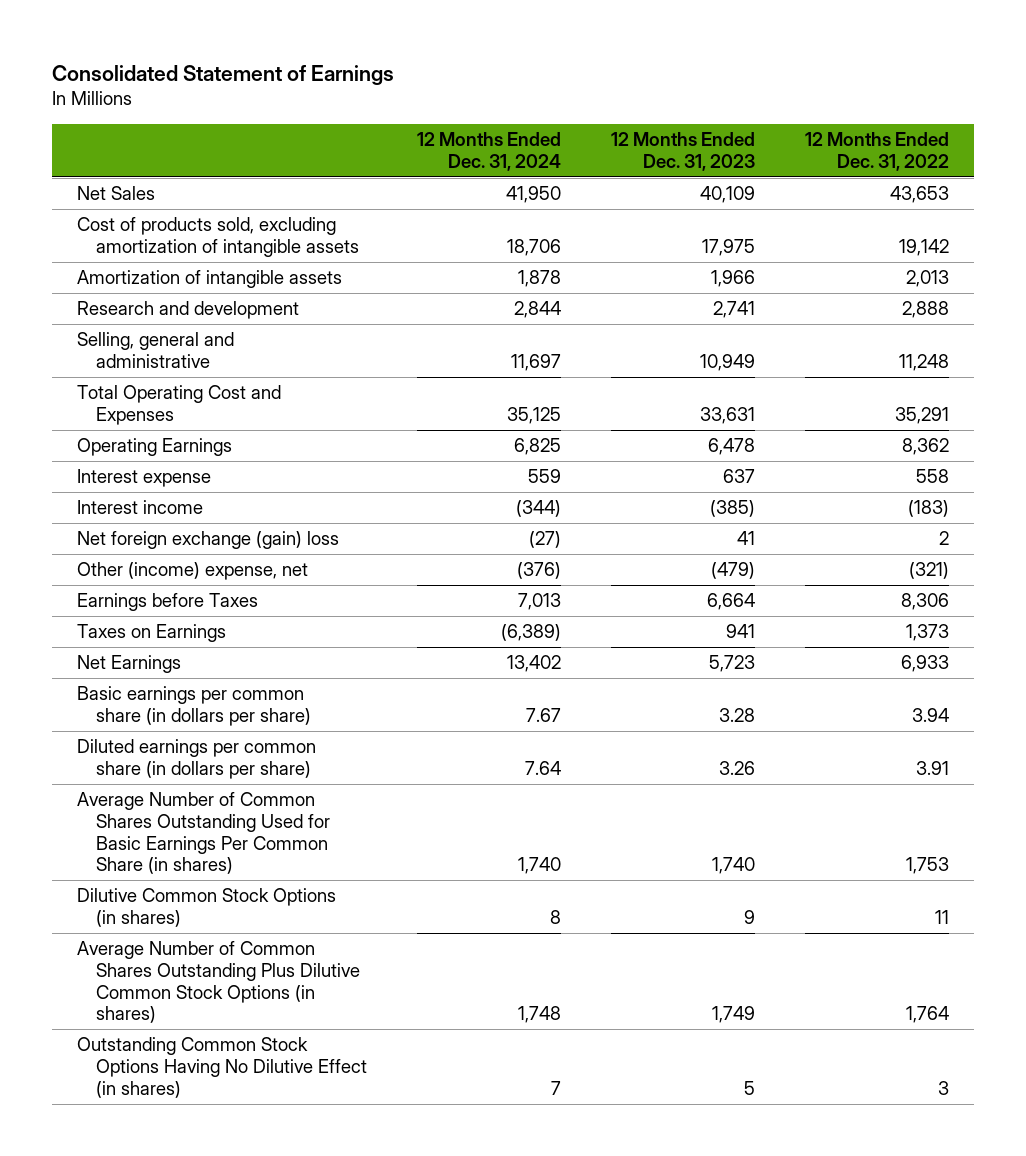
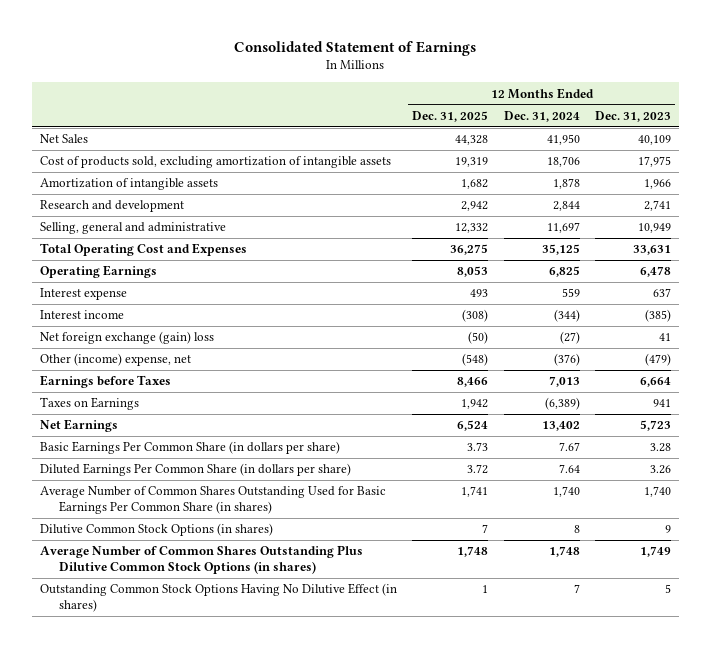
[805,132,950,171] 12 Months Ended Dec. 31, 2022 -> none
none -> [412,110,489,122] Dec. 31, 2025
[76,686,312,727] Basic earnings per common share (in dollars per share) -> [39,441,340,455] Basic Earnings Per Common Share (in dollars per share)
[76,739,316,780] Diluted earnings per common share (in dollars per share) -> [39,463,351,477] Diluted Earnings Per Common Share (in dollars per share)

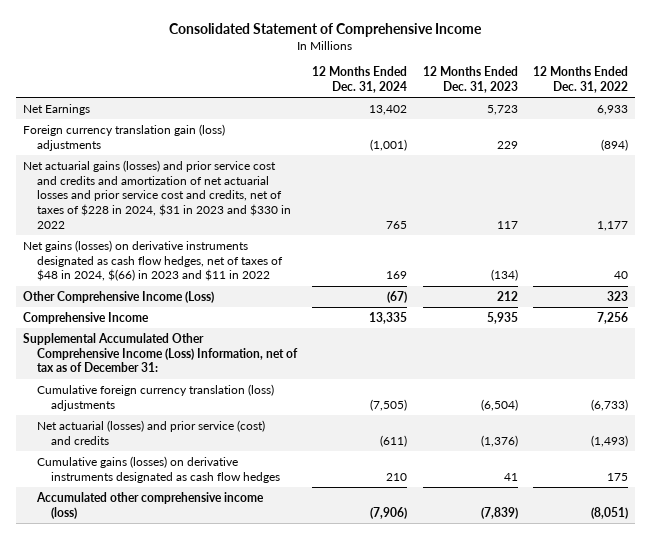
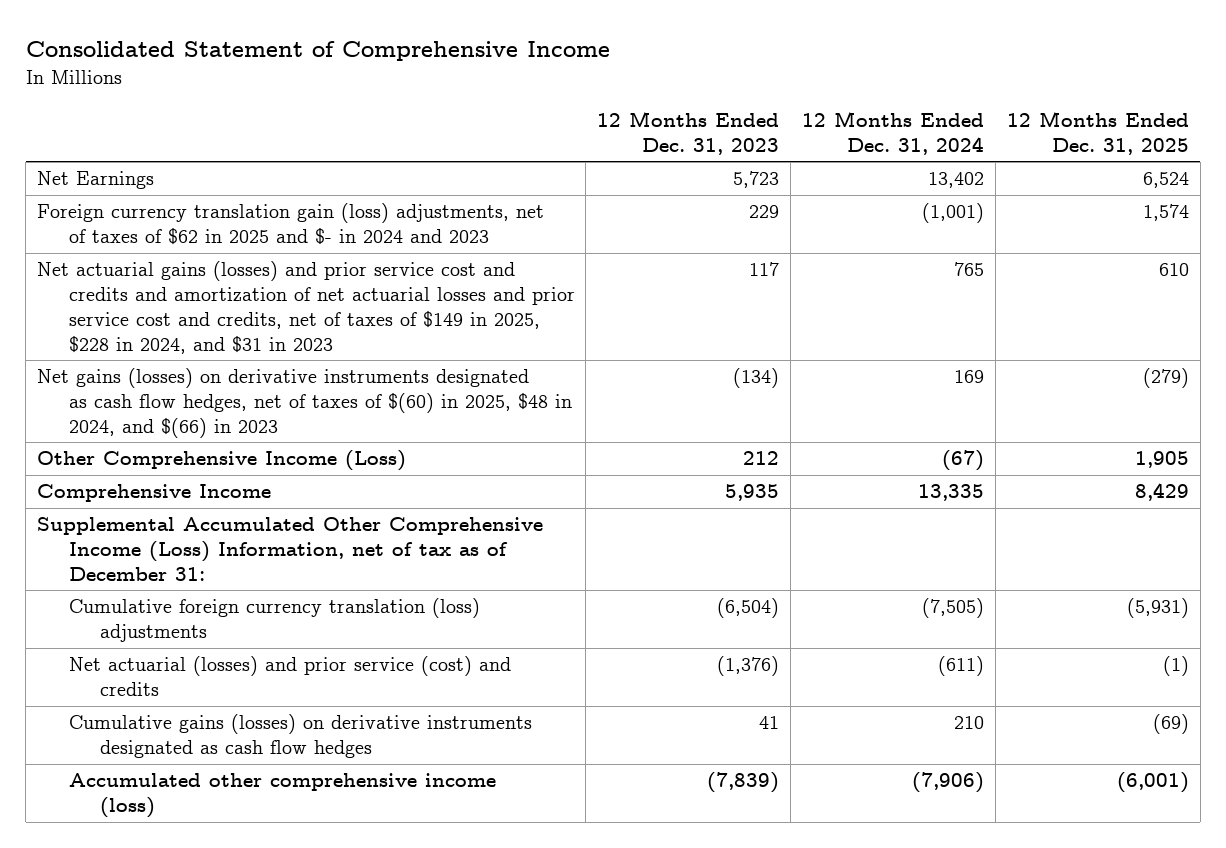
[532,66,628,93] 12 Months Ended Dec. 31, 2022 -> none
none -> [1007,110,1190,155] 12 Months Ended Dec. 31, 2025
[23,123,226,151] Foreign currency translation gain (loss) adjustments -> [37,203,545,246] Foreign currency translation gain (loss) adjustments, net of taxes of $62 in 2025 and $- in 2024 and 2023
[23,159,292,229] Net actuarial gains (losses) and prior service cost and credits and amortization of net actuarial losses and prior service cost and credits, net of taxes of $228 in 2024, $31 in 2023 and $330 in 2022 -> [37,261,575,354] Net actuarial gains (losses) and prior service cost and credits and amortization of net actuarial losses and prior service cost and credits, net of taxes of $149 in 2025, $228 in 2024, and $31 in 2023
[23,239,284,282] Net gains (losses) on derivative instruments designated as cash flow hedges, net of taxes of $48 in 2024, $(66) in 2023 and $11 in 2022 -> [37,368,572,439] Net gains (losses) on derivative instruments designated as cash flow hedges, net of taxes of $(60) in 2025, $48 in 2024, and $(66) in 2023

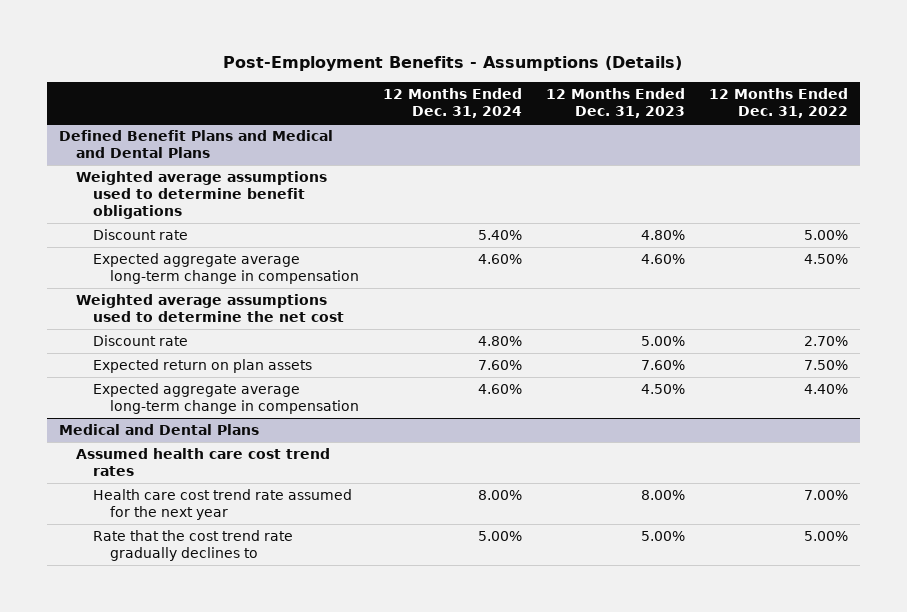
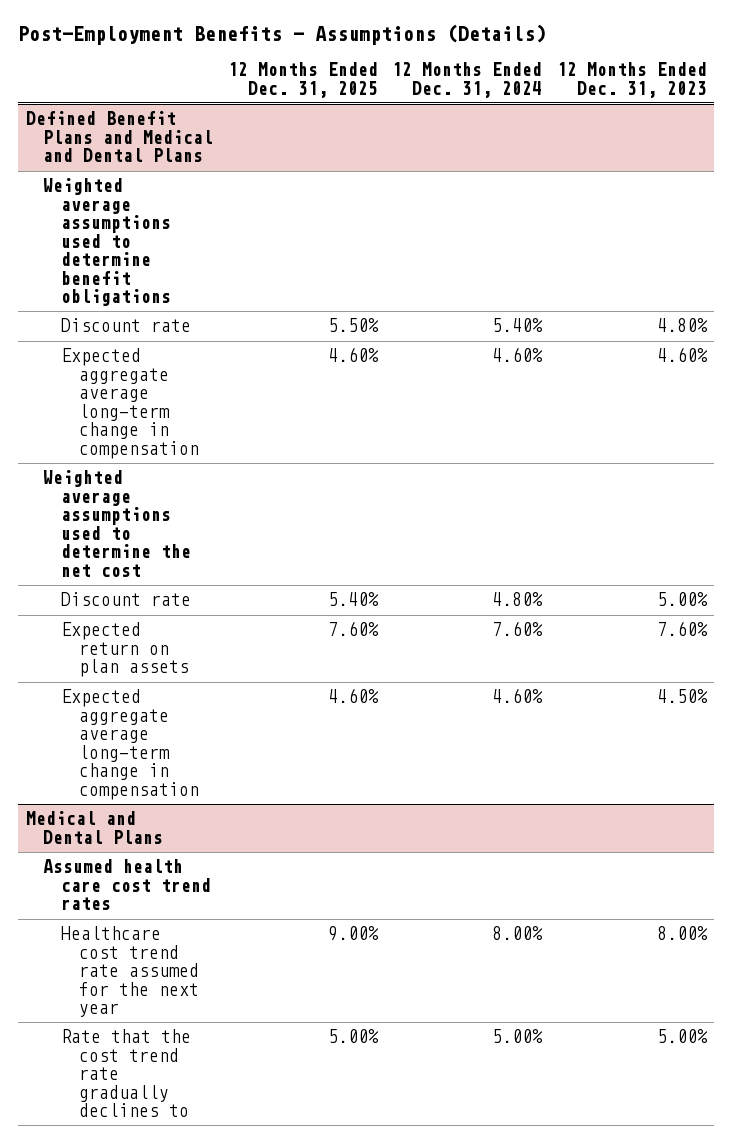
[709,88,849,119] 12 Months Ended Dec. 31, 2022 -> none
none -> [227,62,378,98] 12 Months Ended Dec. 31, 2025
[92,489,352,520] Health care cost trend rate assumed for the next year -> [61,926,200,1018] Healthcare cost trend rate assumed for the next year

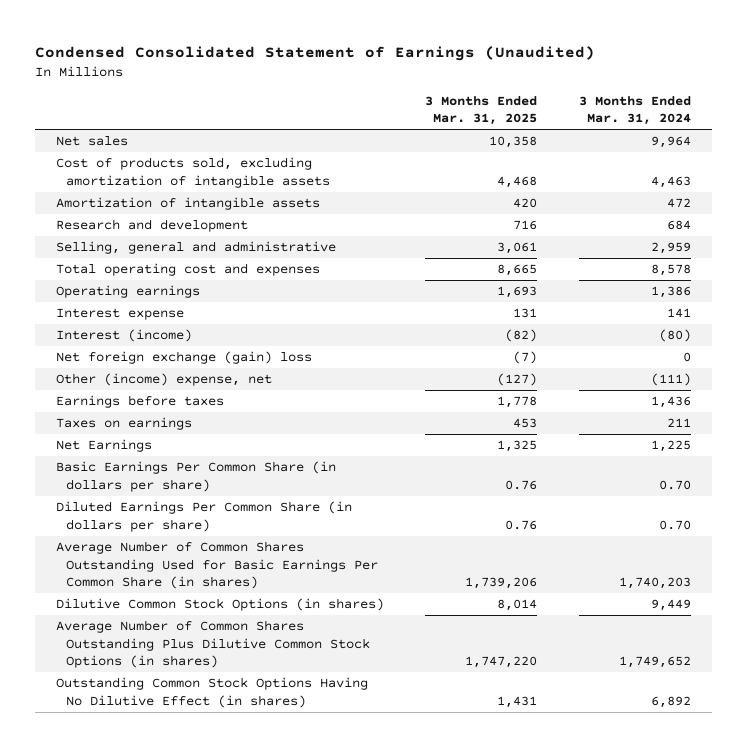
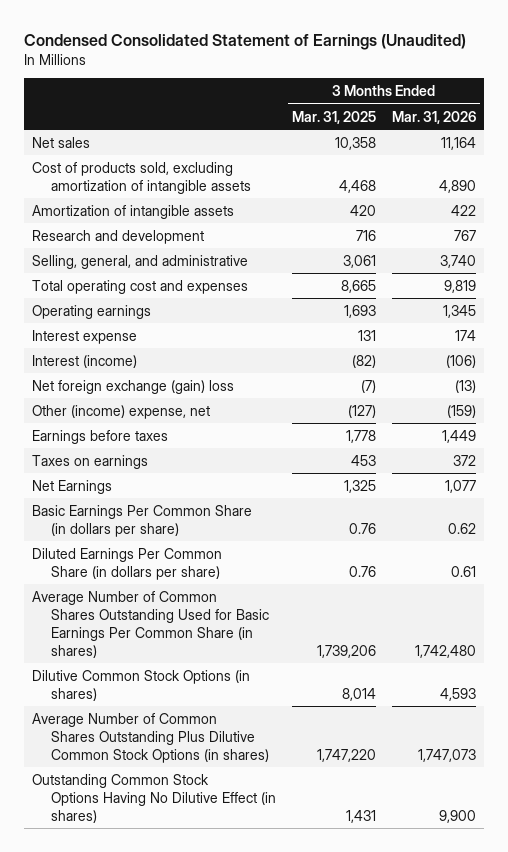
[579,96,692,126] 3 Months Ended Mar. 31, 2024 -> none
none -> [392,110,477,124] Mar. 31, 2026
[55,241,336,255] Selling, general and administrative -> [32,254,249,269] Selling, general, and administrative

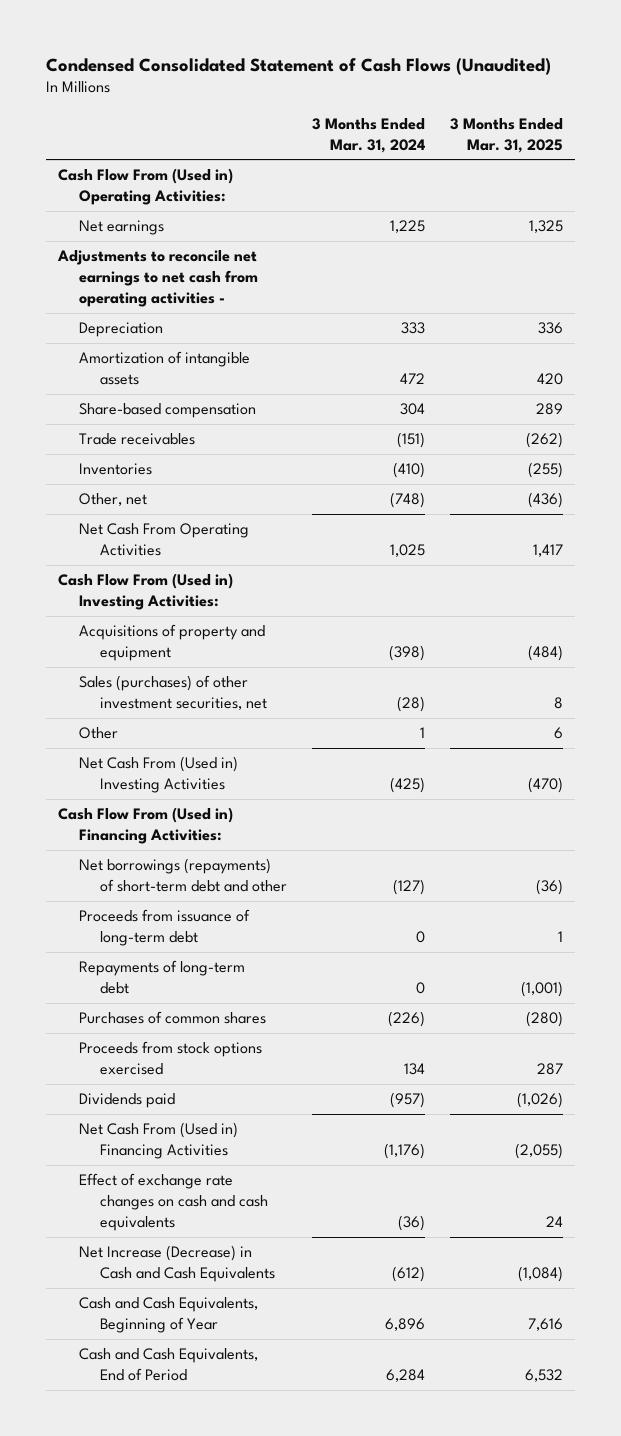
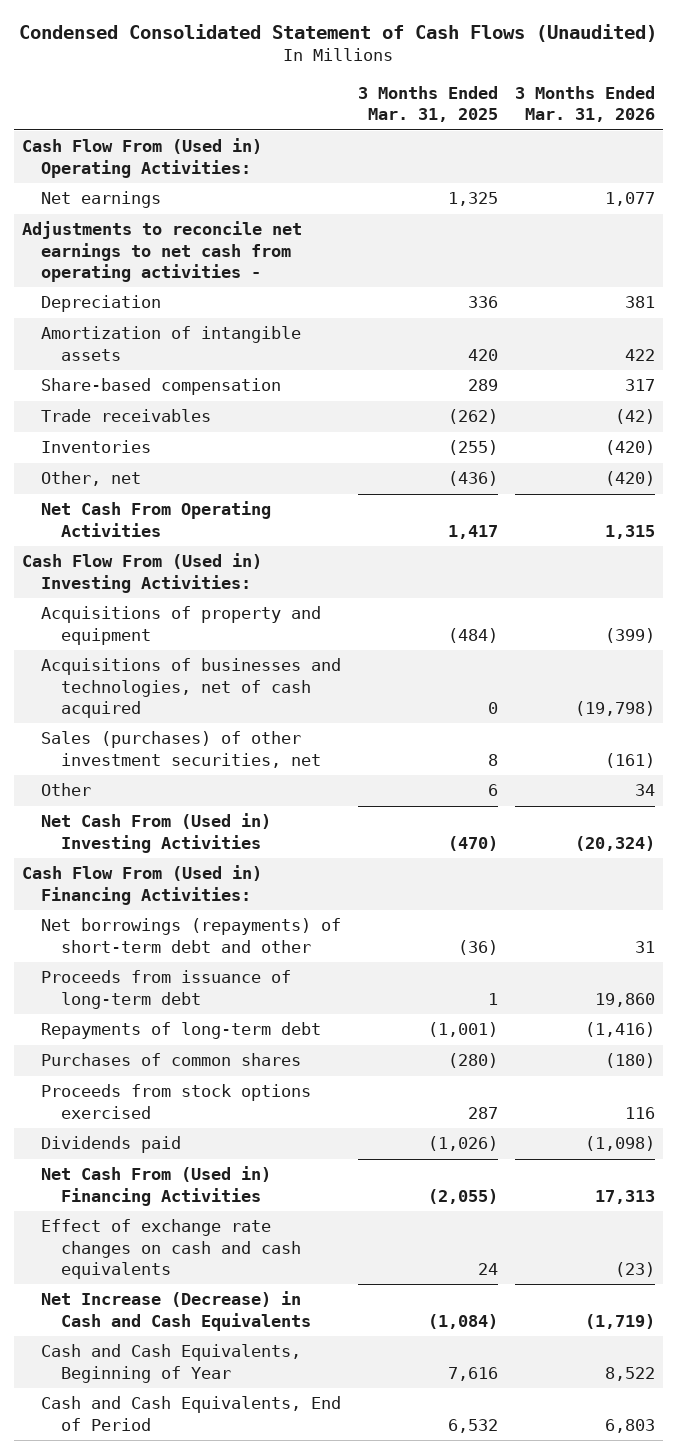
[311,117,425,153] 3 Months Ended Mar. 31, 2024 -> none
none -> [514,86,655,123] 3 Months Ended Mar. 31, 2026
none -> [41,658,342,718] Acquisitions of businesses and technologies, net of cash acquired

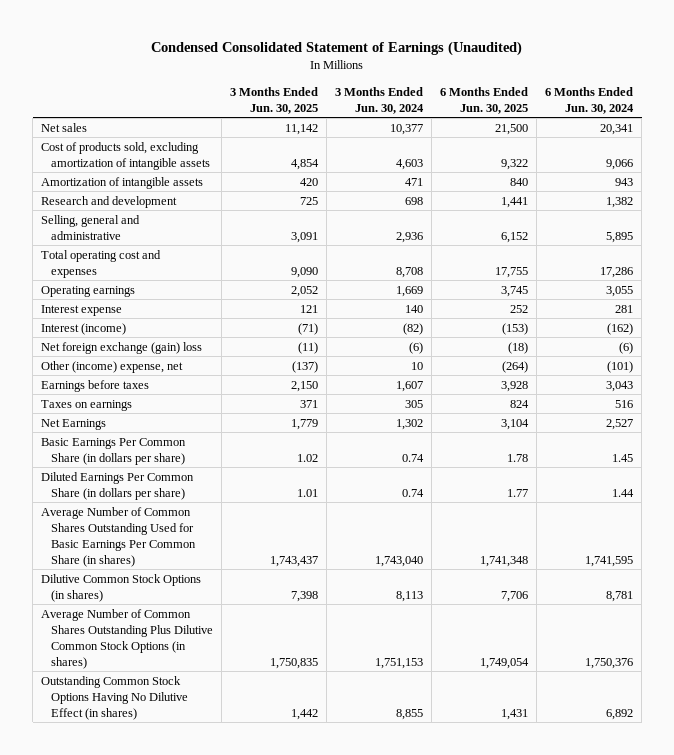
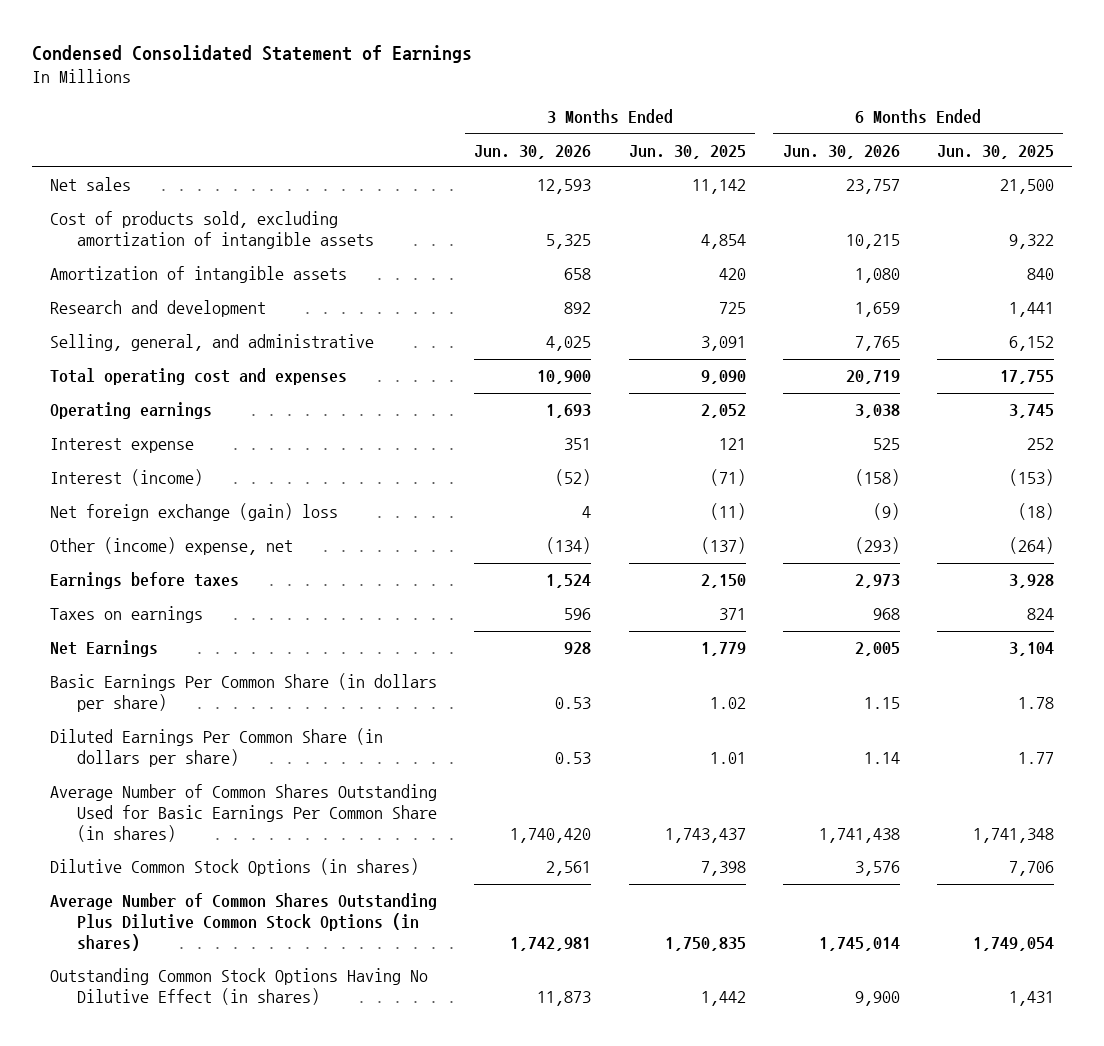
[151,41,523,57] Condensed Consolidated Statement of Earnings (Unaudited) -> [31,44,472,63] Condensed Consolidated Statement of Earnings
[335,86,425,114] 3 Months Ended Jun. 30, 2024 -> none
[545,86,635,114] 6 Months Ended Jun. 30, 2024 -> none
none -> [474,144,592,159] Jun. 30, 2026
none -> [782,144,900,159] Jun. 30, 2026
[41,214,141,240] Selling, general and administrative -> [50,334,375,352] Selling, general, and administrative

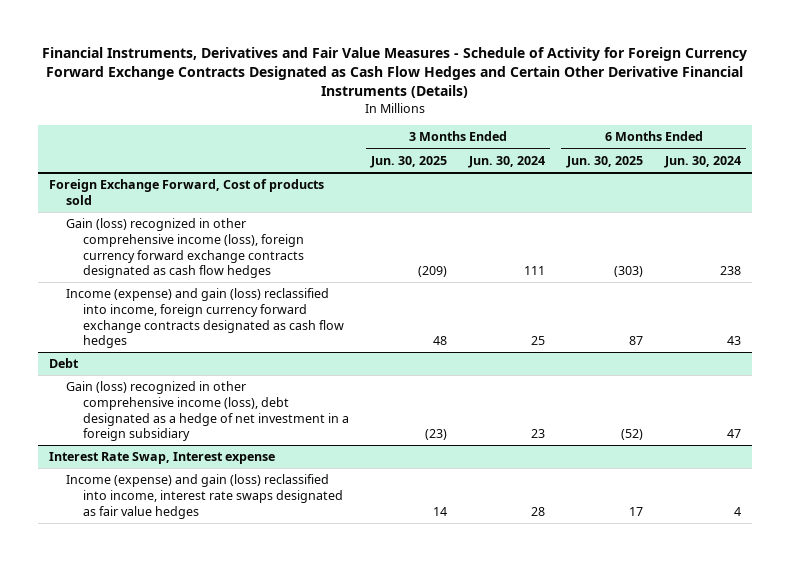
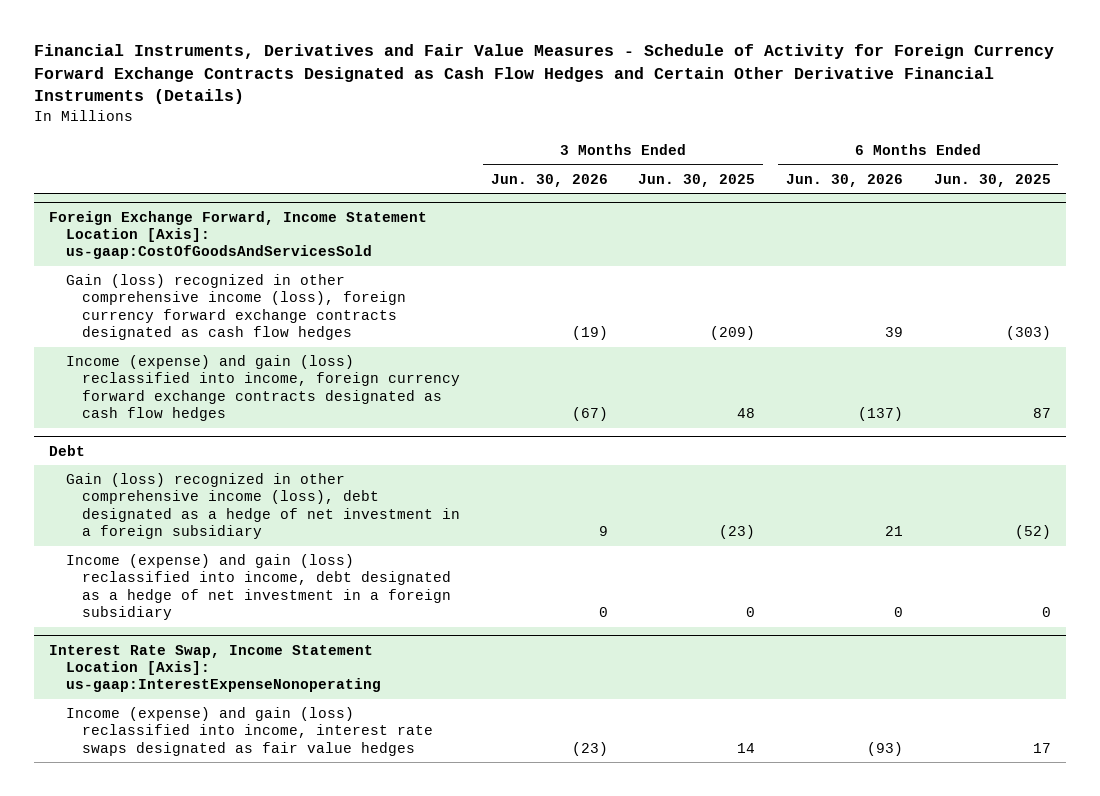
[467,155,545,168] Jun. 30, 2024 -> none
[663,155,741,168] Jun. 30, 2024 -> none
none -> [490,173,608,187] Jun. 30, 2026
none -> [785,173,903,187] Jun. 30, 2026
[49,179,325,205] Foreign Exchange Forward, Cost of products sold -> none
none -> [49,210,428,260] Foreign Exchange Forward, Income Statement Location [Axis]: us-gaap:CostOfGoodsAndServicesSold
[49,452,276,465] Interest Rate Swap, Interest expense -> none
none -> [65,554,452,621] Income (expense) and gain (loss) reclassified into income, debt designated as a hedge of net investment in a foreign subsidiary
none -> [49,644,381,693] Interest Rate Swap, Income Statement Location [Axis]: us-gaap:InterestExpenseNonoperating

